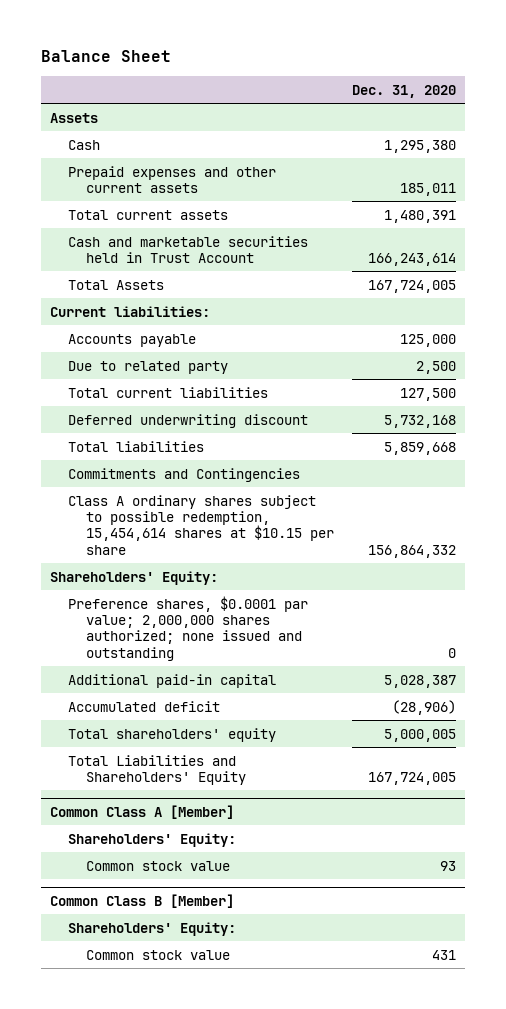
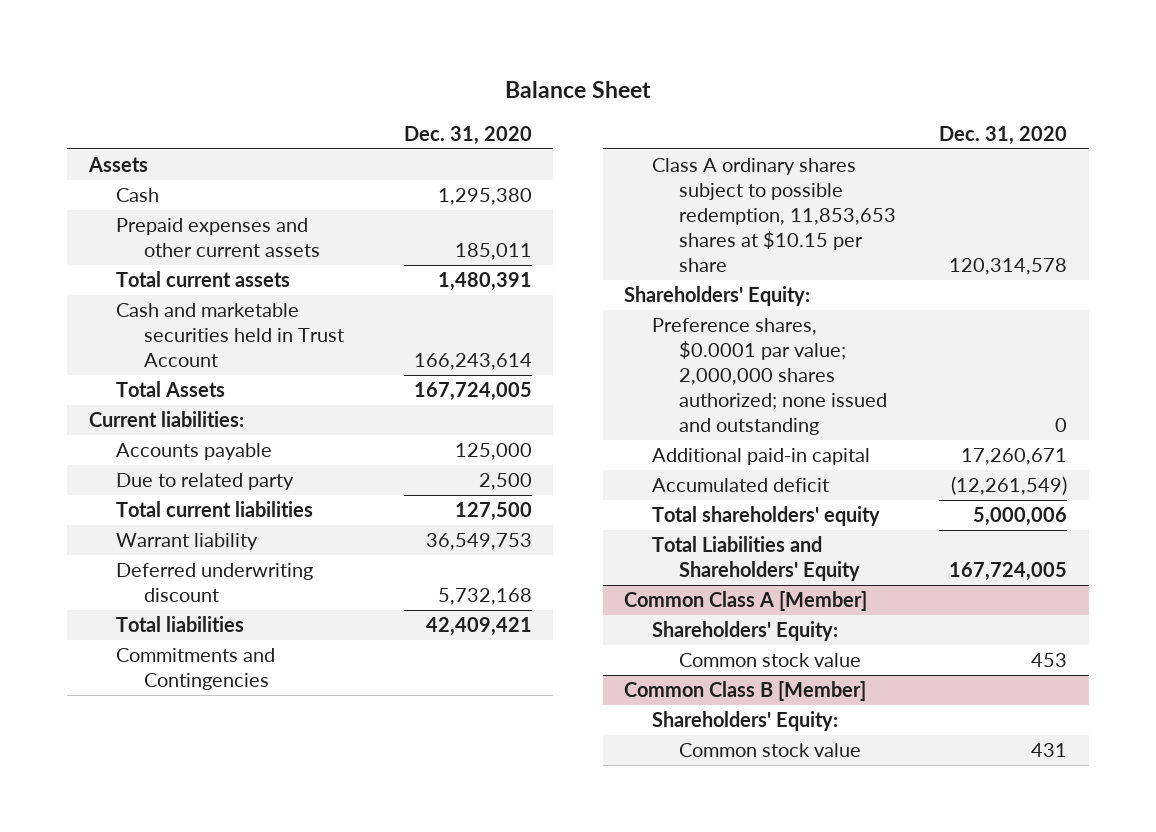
none -> [116,533,259,551] Warrant liability
[384,441,457,455] 5,859,668 -> [425,617,532,637] 42,409,421
[67,494,334,555] Class A ordinary shares subject to possible redemption, 15,454,614 shares at $10.15 per share -> [651,158,897,272] Class A ordinary shares subject to possible redemption, 11,853,653 shares at $10.15 per share
[368,544,457,558] 156,864,332 -> [949,257,1068,275] 120,314,578
[384,674,457,688] 5,028,387 -> [961,448,1068,466] 17,260,671
[392,699,457,715] (28,906) -> [951,476,1068,496] (12,261,549)
[384,728,457,742] 5,000,005 -> [973,507,1068,527] 5,000,006
[440,860,457,871] 93 -> [1031,653,1068,668] 453

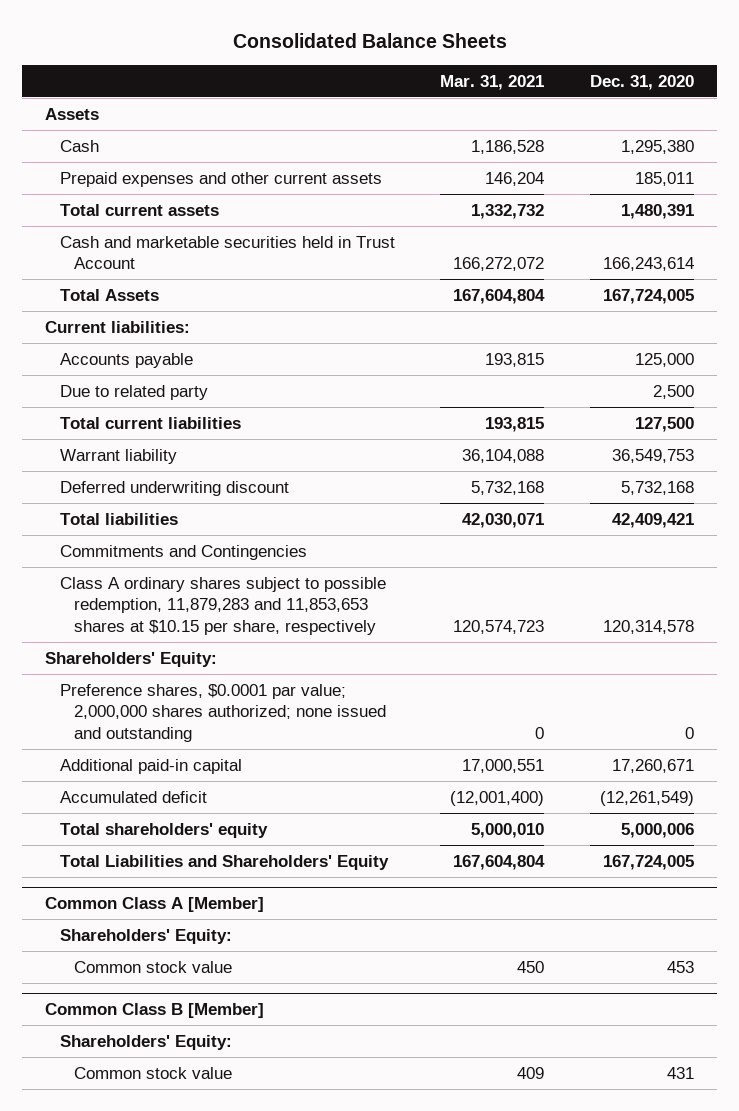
[505,81,652,99] Balance Sheet -> [232,33,507,49] Consolidated Balance Sheets
none -> [440,74,545,90] Mar. 31, 2021
[651,158,897,272] Class A ordinary shares subject to possible redemption, 11,853,653 shares at $10.15 per share -> [59,576,386,635] Class A ordinary shares subject to possible redemption, 11,879,283 and 11,853,653 shares at $10.15 per share, respectively

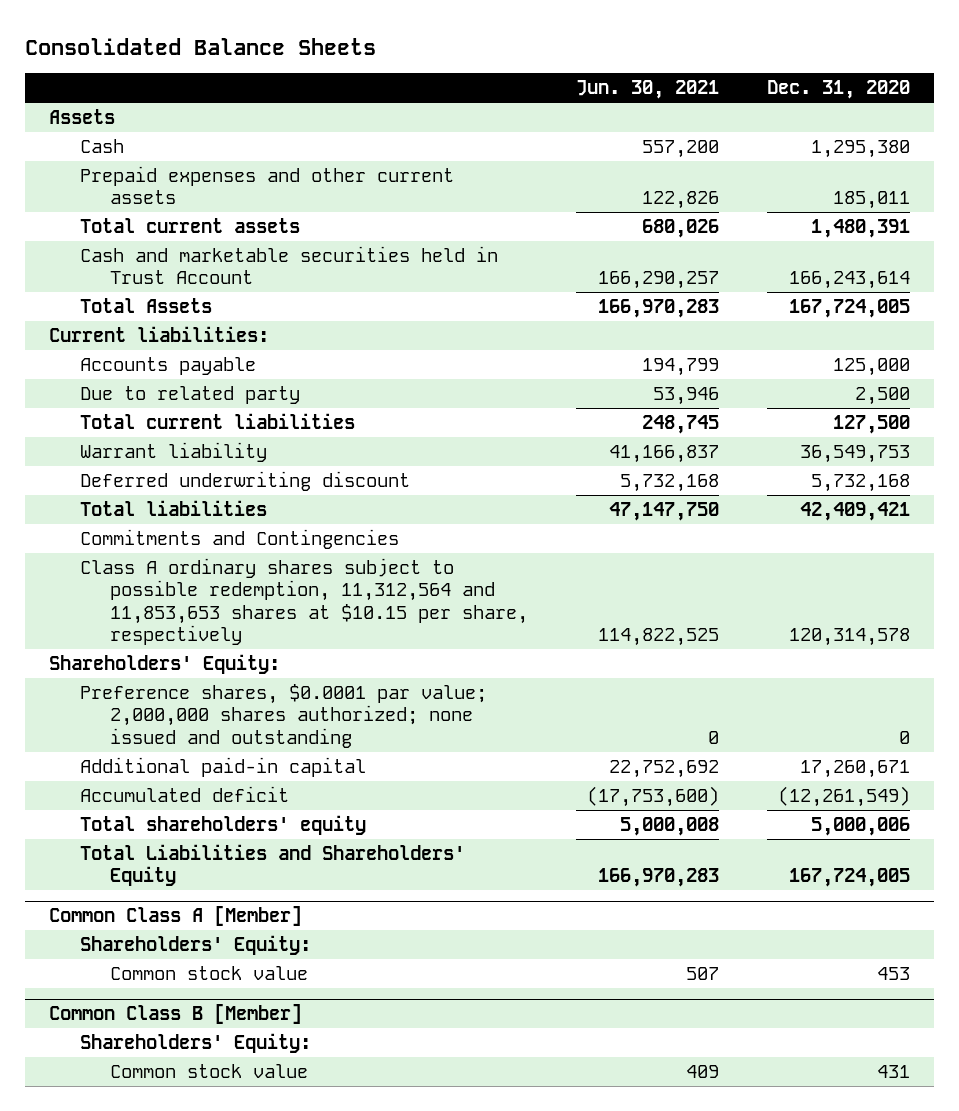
[440,74,545,90] Mar. 31, 2021 -> none
none -> [575,80,719,100] Jun. 30, 2021
[59,576,386,635] Class A ordinary shares subject to possible redemption, 11,879,283 and 11,853,653 shares at $10.15 per share, respectively -> [79,557,528,646] Class A ordinary shares subject to possible redemption, 11,312,564 and 11,853,653 shares at $10.15 per share, respectively

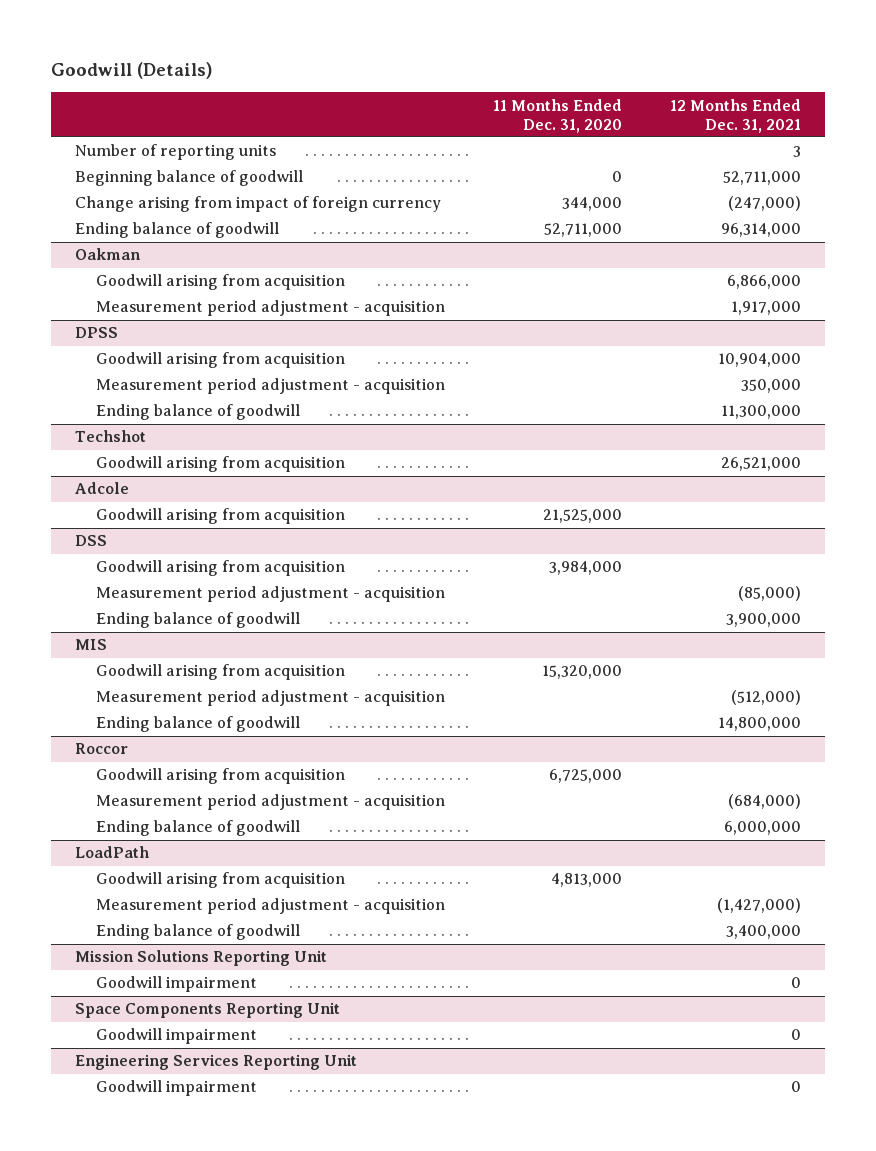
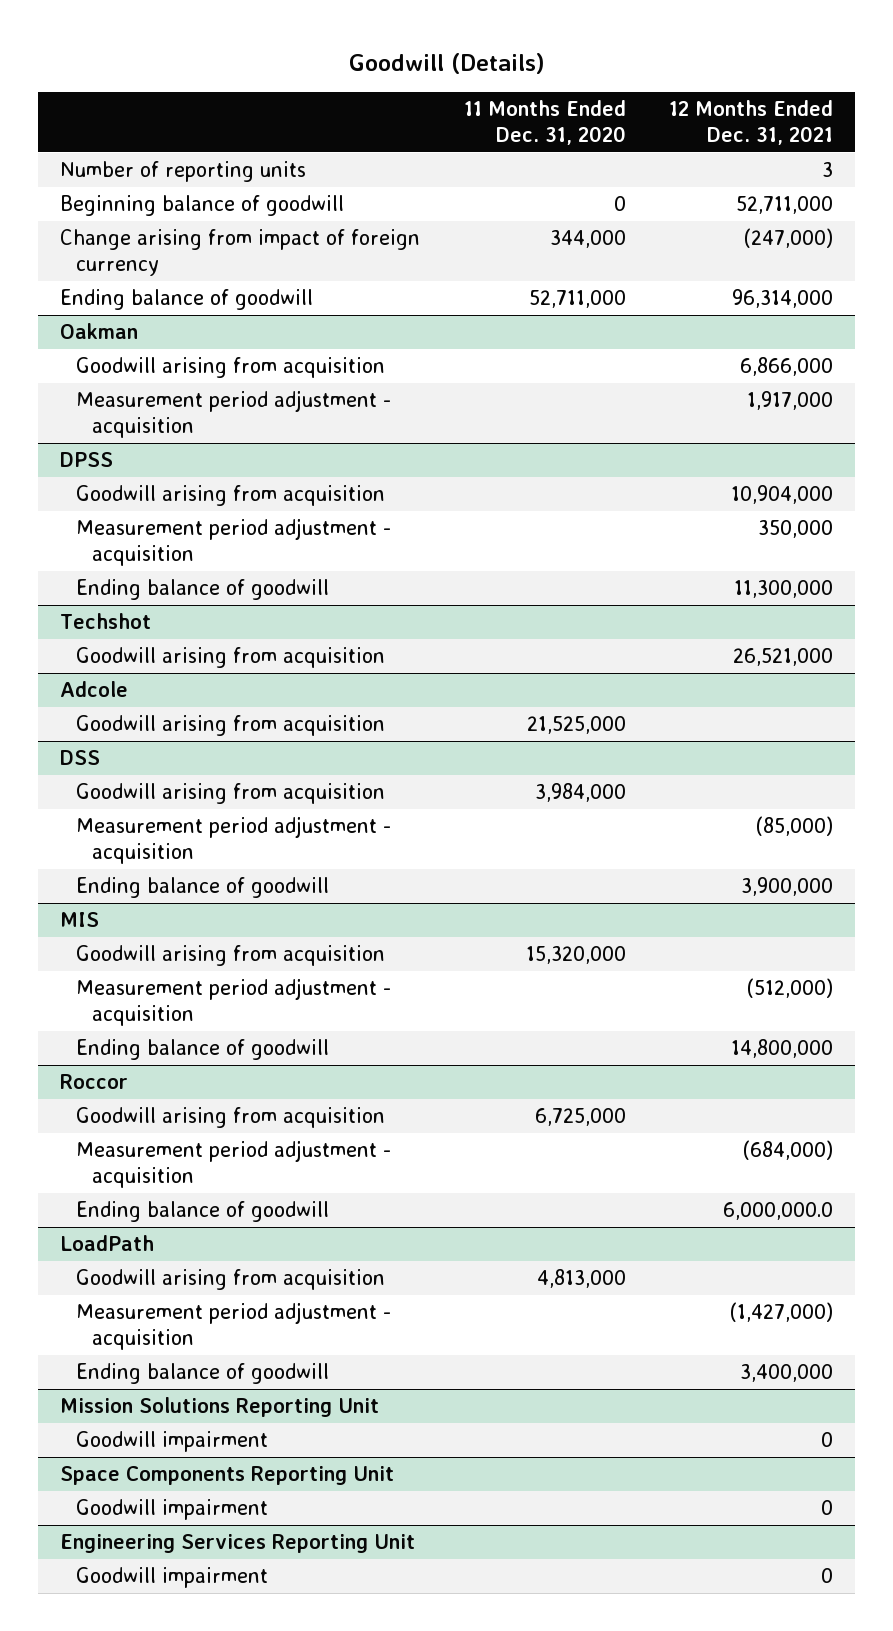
[724,821,802,836] 6,000,000 -> [723,1202,834,1221] 6,000,000.0

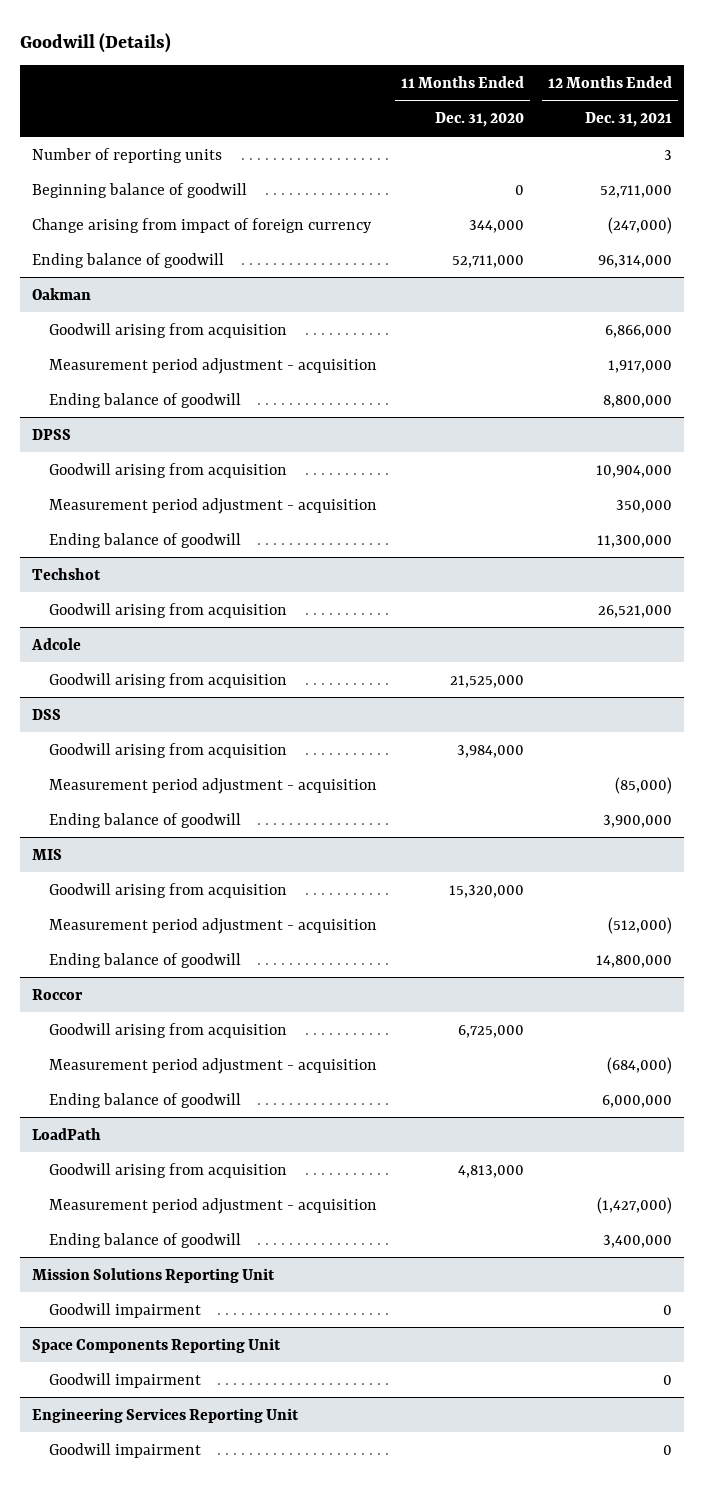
none -> [49,392,242,408] Ending balance of goodwill
[723,1202,834,1221] 6,000,000.0 -> [602,1094,673,1108] 6,000,000

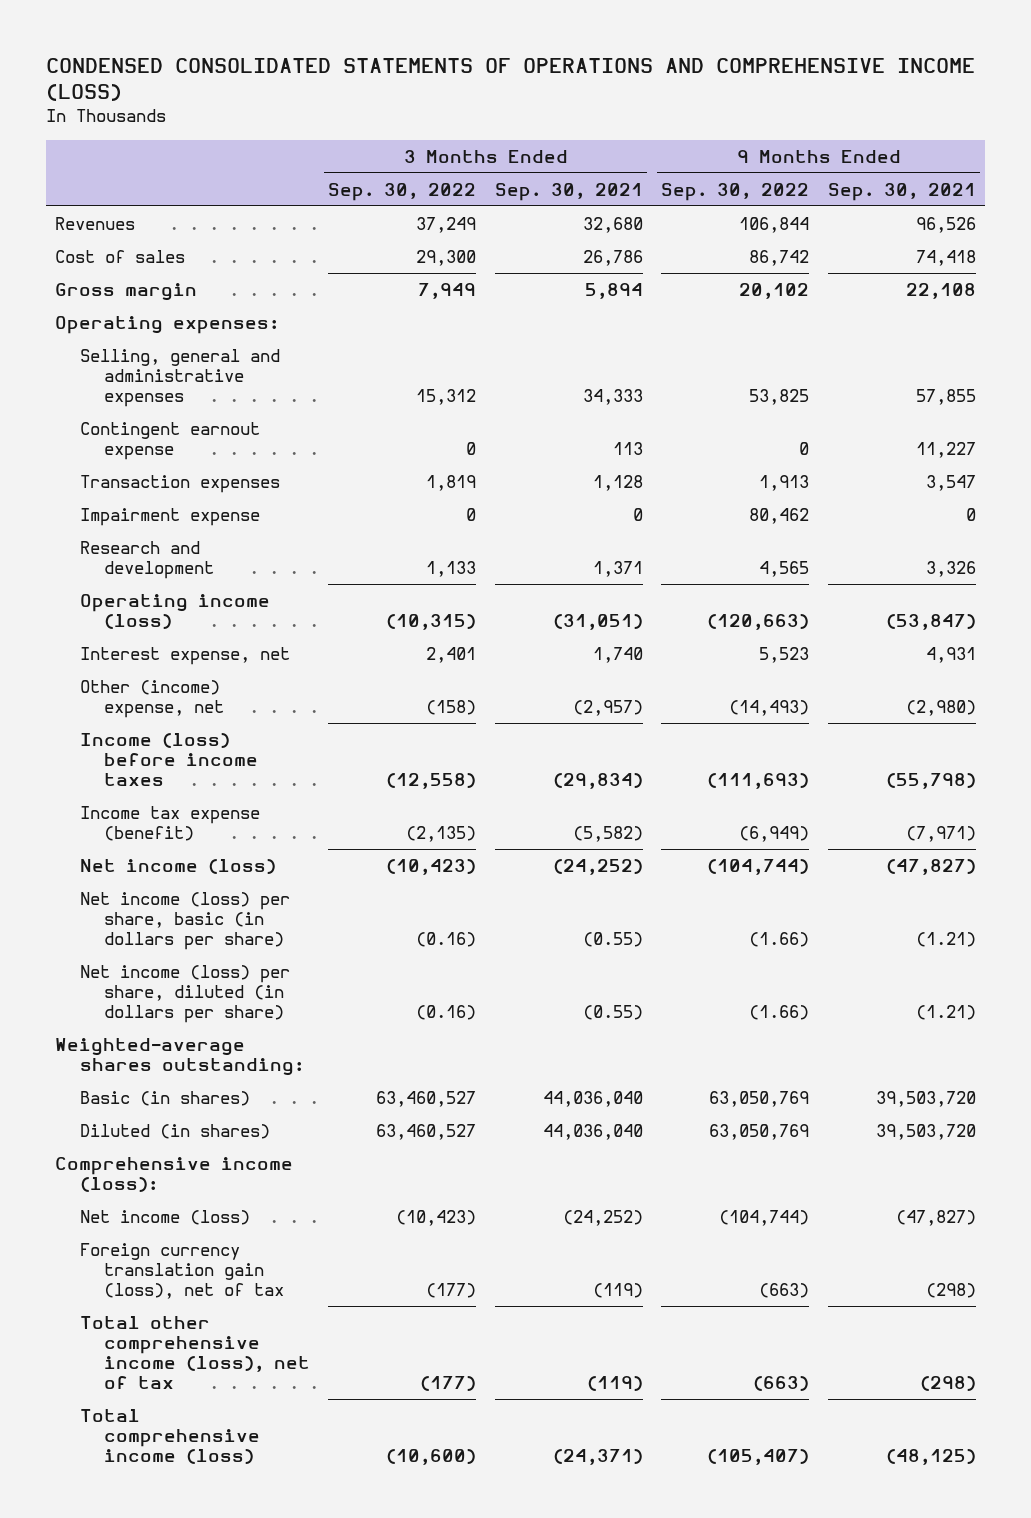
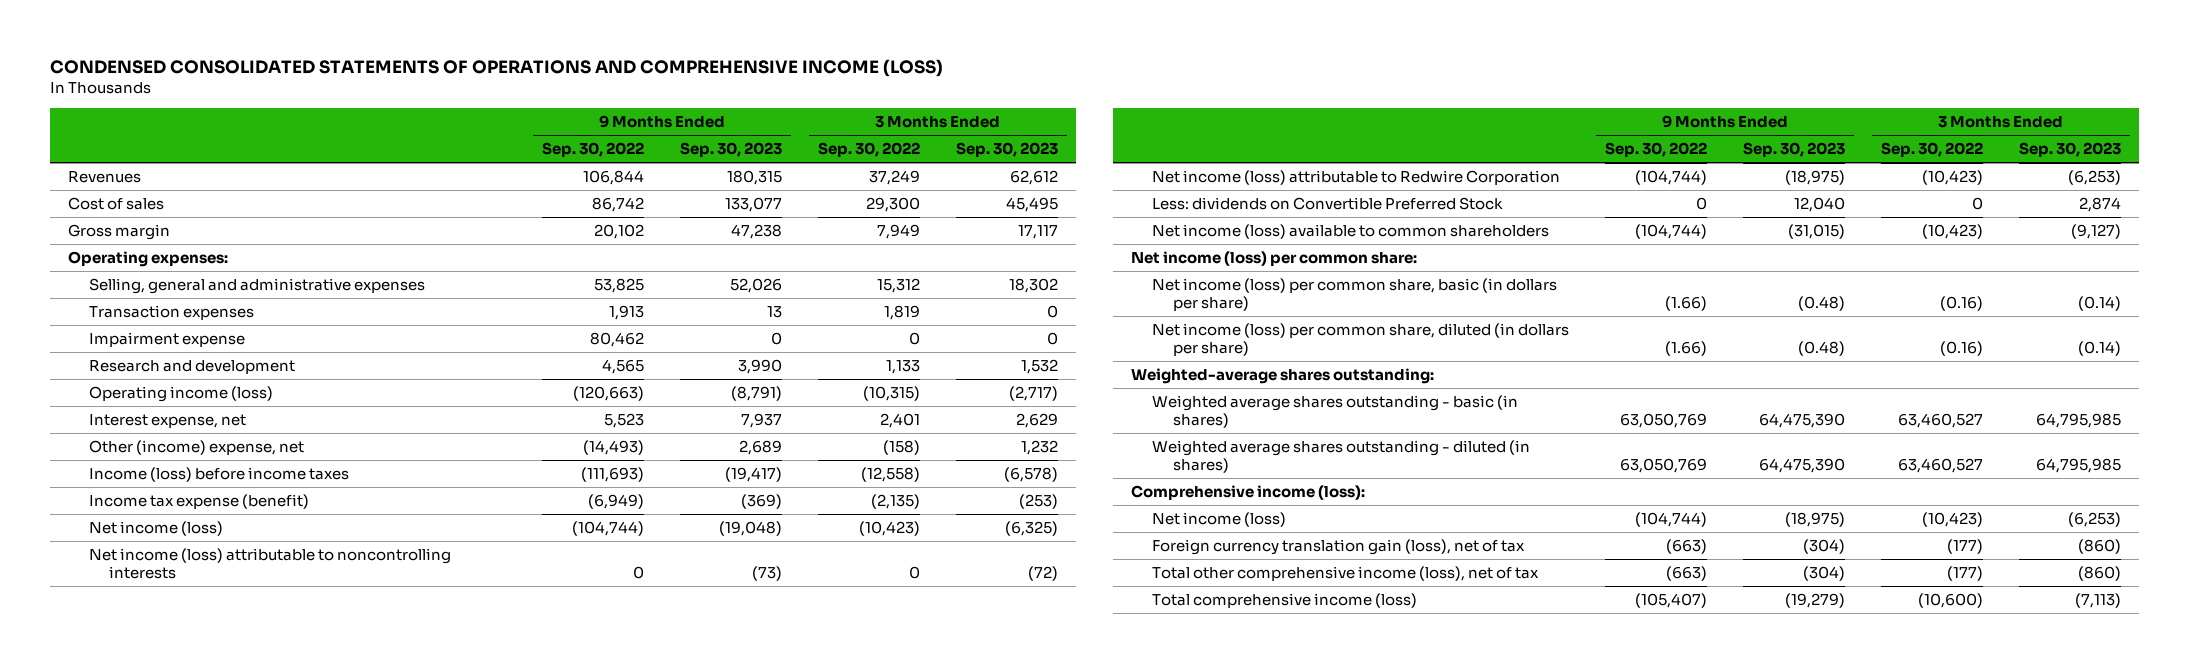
[494,182,643,201] Sep. 30, 2021 -> none
[827,182,976,201] Sep. 30, 2021 -> none
none -> [679,141,782,157] Sep. 30, 2023
none -> [956,141,1059,157] Sep. 30, 2023
[79,422,260,461] Contingent earnout expense -> none
none -> [88,547,451,580] Net income (loss) attributable to noncontrolling interests
none -> [1151,169,1560,185] Net income (loss) attributable to Redwire Corporation
none -> [1151,196,1503,210] Less: dividends on Convertible Preferred Stock
none -> [1151,223,1549,239] Net income (loss) available to common shareholders
none -> [1131,250,1418,266] Net income (loss) per common share:
[79,892,290,951] Net income (loss) per share, basic (in dollars per share) -> [1151,277,1557,312] Net income (loss) per common share, basic (in dollars per share)
[79,965,290,1024] Net income (loss) per share, diluted (in dollars per share) -> [1151,322,1569,357] Net income (loss) per common share, diluted (in dollars per share)
[79,1091,250,1107] Basic (in shares) -> [1151,394,1518,429] Weighted average shares outstanding - basic (in shares)
[79,1124,270,1140] Diluted (in shares) -> [1151,439,1530,474] Weighted average shares outstanding - diluted (in shares)

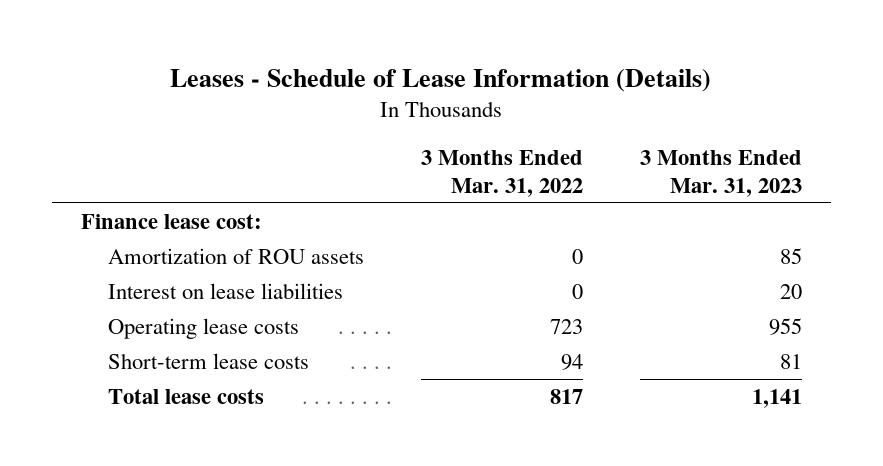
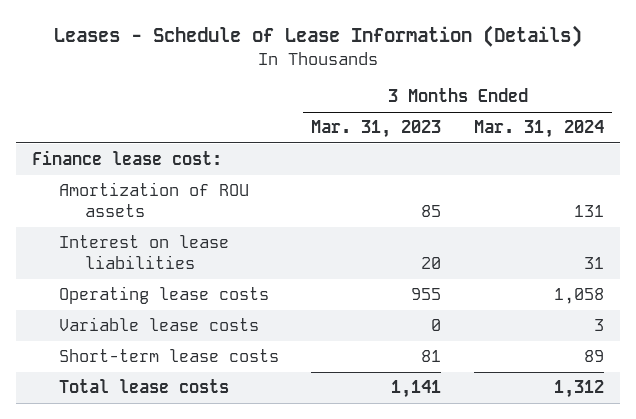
[420,149,583,197] 3 Months Ended Mar. 31, 2022 -> none
none -> [473,120,604,139] Mar. 31, 2024
none -> [58,317,259,332] Variable lease costs

